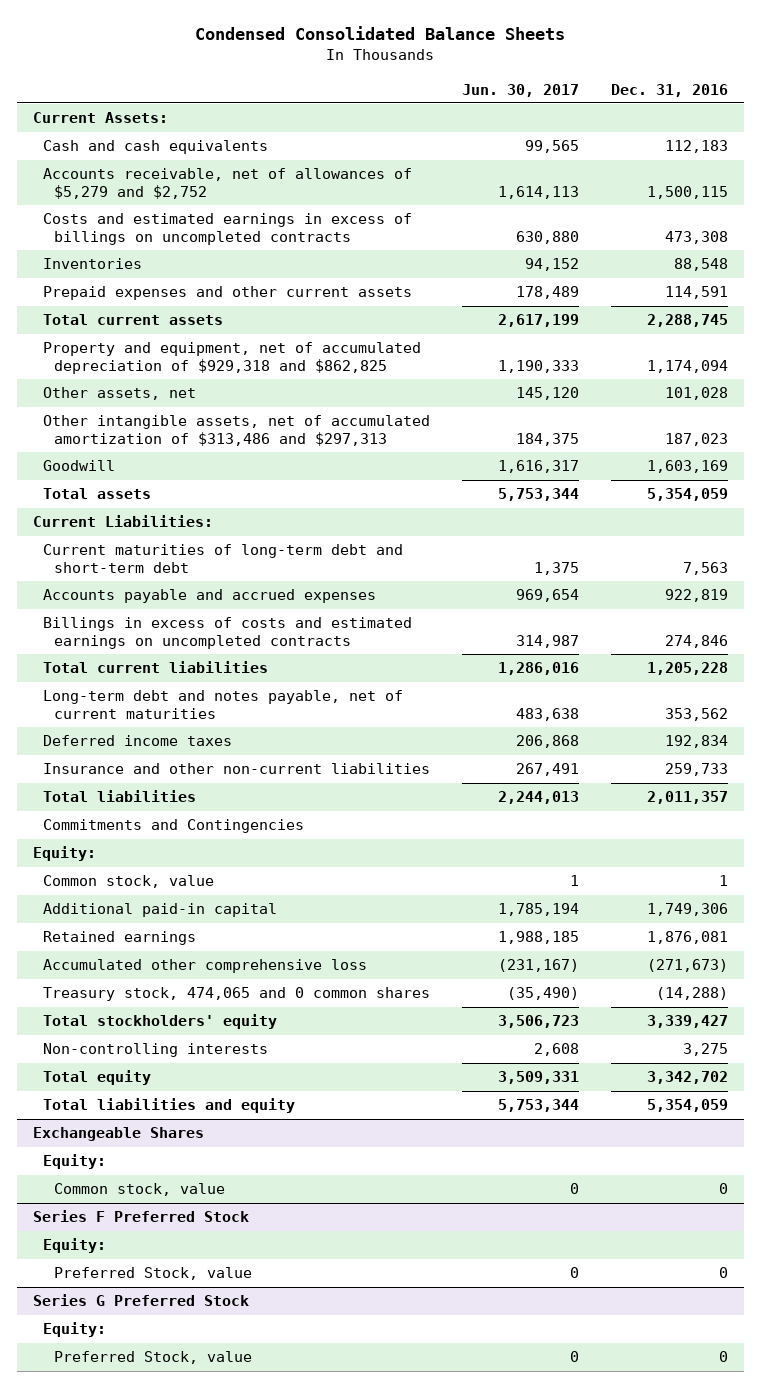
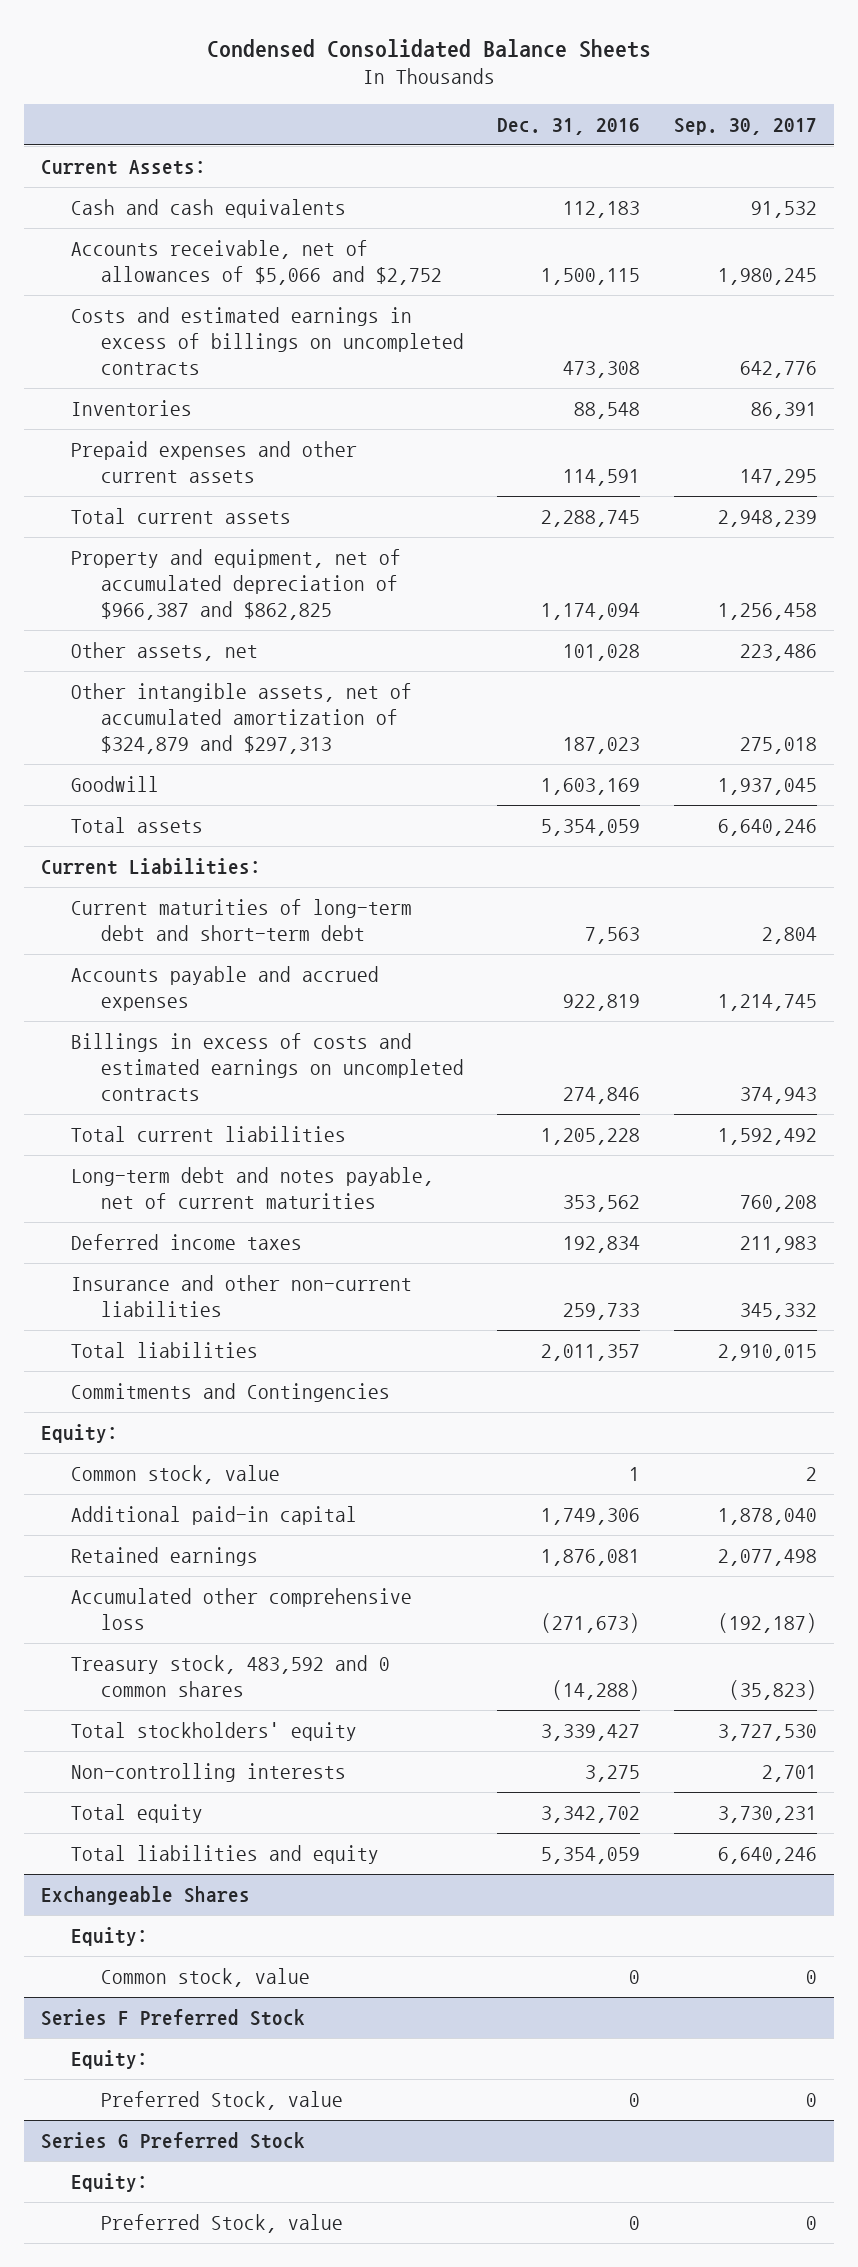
[462,83,580,97] Jun. 30, 2017 -> none
none -> [673,117,817,135] Sep. 30, 2017
[43,168,413,199] Accounts receivable, net of allowances of $5,279 and $2,752 -> [70,239,442,286] Accounts receivable, net of allowances of $5,066 and $2,752
[43,342,422,374] Property and equipment, net of accumulated depreciation of $929,318 and $862,825 -> [70,548,401,621] Property and equipment, net of accumulated depreciation of $966,387 and $862,825
[43,415,431,446] Other intangible assets, net of accumulated amortization of $313,486 and $297,313 -> [70,682,412,755] Other intangible assets, net of accumulated amortization of $324,879 and $297,313
[43,987,431,1002] Treasury stock, 474,065 and 0 common shares -> [70,1654,390,1698] Treasury stock, 483,592 and 0 common shares

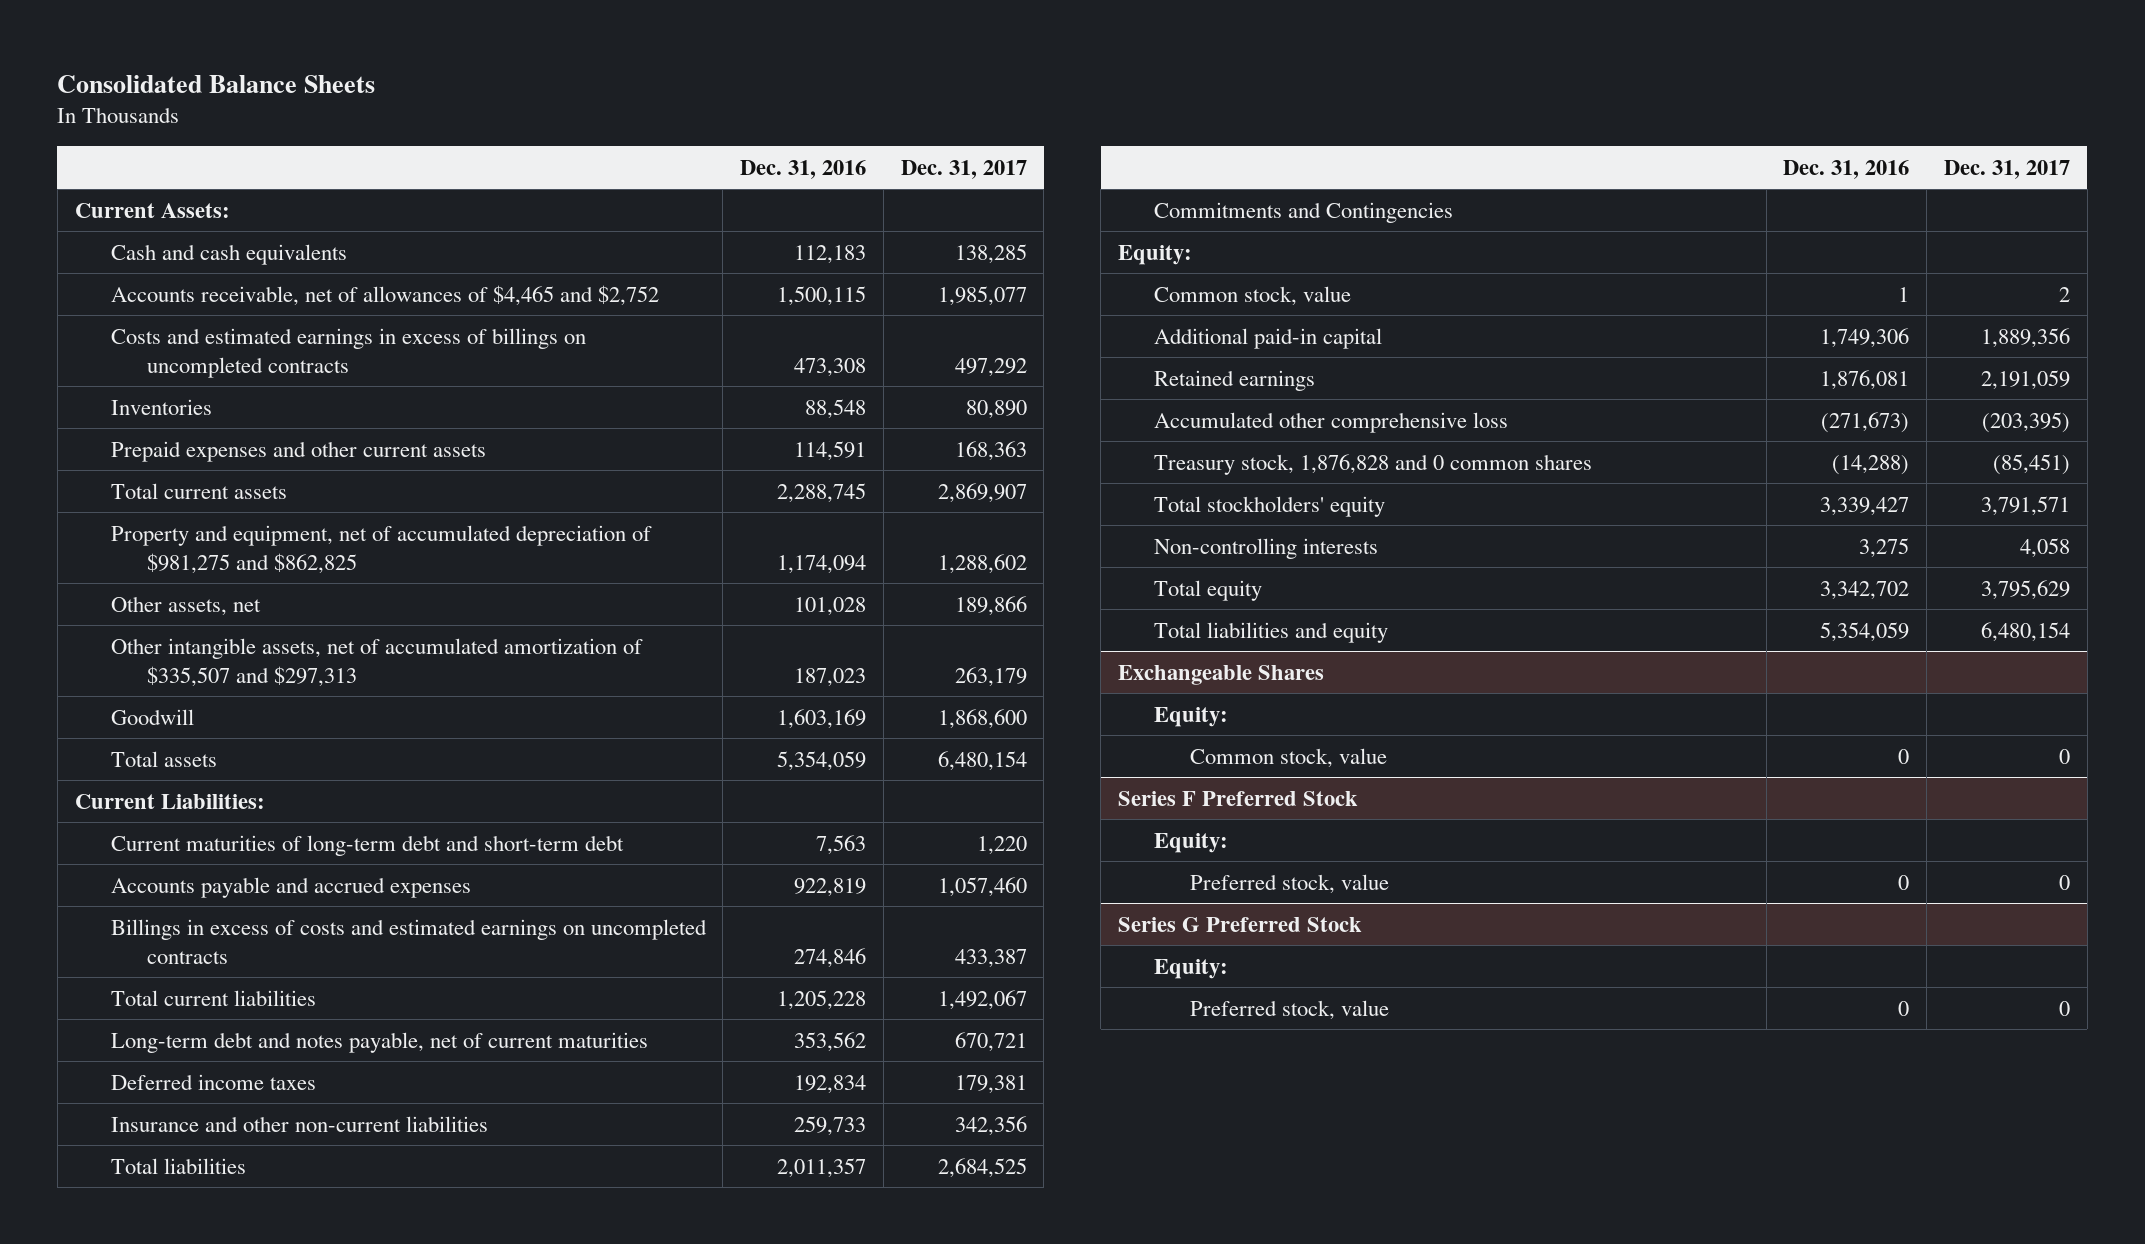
[206,38,651,58] Condensed Consolidated Balance Sheets -> [57,74,376,93] Consolidated Balance Sheets
[673,117,817,135] Sep. 30, 2017 -> none
none -> [900,159,1027,179] Dec. 31, 2017
[70,239,442,286] Accounts receivable, net of allowances of $5,066 and $2,752 -> [110,284,659,306] Accounts receivable, net of allowances of $4,465 and $2,752
[70,548,401,621] Property and equipment, net of accumulated depreciation of $966,387 and $862,825 -> [110,524,652,574] Property and equipment, net of accumulated depreciation of $981,275 and $862,825
[70,682,412,755] Other intangible assets, net of accumulated amortization of $324,879 and $297,313 -> [110,637,643,687] Other intangible assets, net of accumulated amortization of $335,507 and $297,313
[70,1654,390,1698] Treasury stock, 483,592 and 0 common shares -> [1153,453,1592,475] Treasury stock, 1,876,828 and 0 common shares
[100,2090,343,2110] Preferred Stock, value -> [1189,873,1389,894] Preferred stock, value
[100,2213,343,2233] Preferred Stock, value -> [1189,999,1389,1020] Preferred stock, value

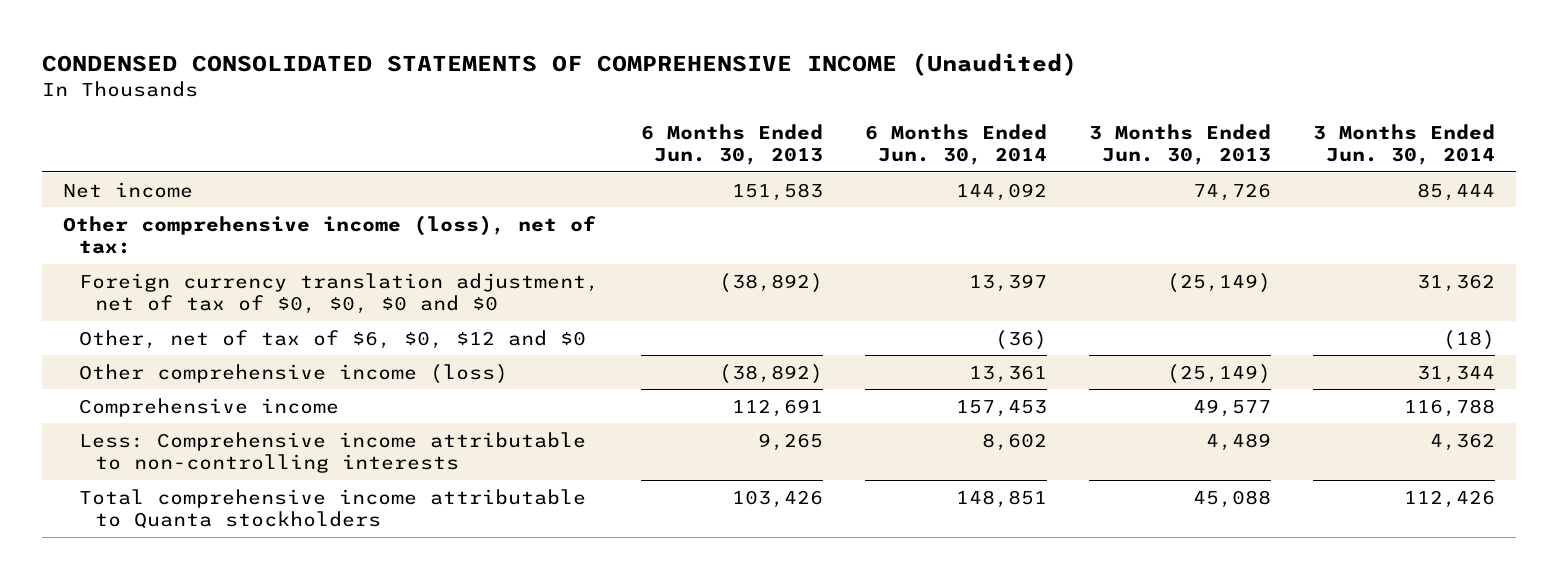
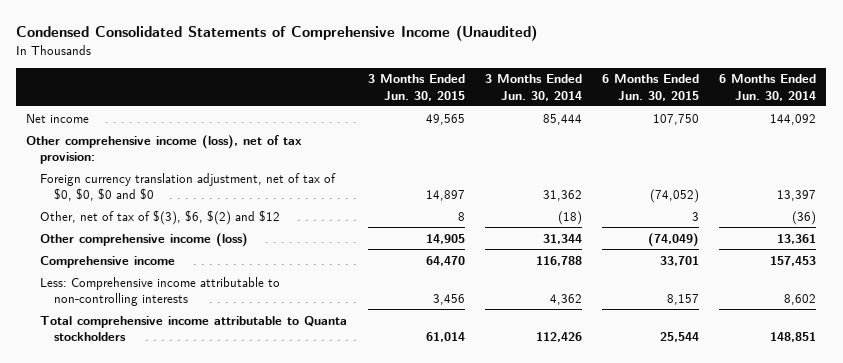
[42,53,1078,77] CONDENSED CONSOLIDATED STATEMENTS OF COMPREHENSIVE INCOME (Unaudited) -> [16,24,538,41] Condensed Consolidated Statements of Comprehensive Income (Unaudited)
[641,123,824,166] 6 Months Ended Jun. 30, 2013 -> none
[1089,123,1272,166] 3 Months Ended Jun. 30, 2013 -> none
none -> [367,74,465,101] 3 Months Ended Jun. 30, 2015
none -> [602,74,700,101] 6 Months Ended Jun. 30, 2015
[63,214,597,255] Other comprehensive income (loss), net of tax: -> [26,134,303,164] Other comprehensive income (loss), net of tax provision:
[79,329,587,349] Other, net of tax of $6, $0, $12 and $0 -> [40,209,281,225] Other, net of tax of $(3), $6, $(2) and $12

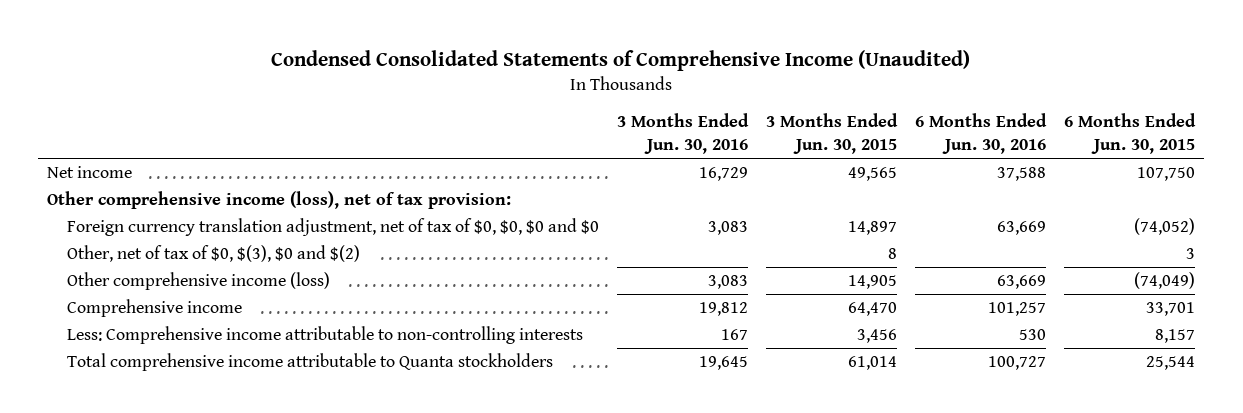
[484,74,582,101] 3 Months Ended Jun. 30, 2014 -> none
[719,74,817,101] 6 Months Ended Jun. 30, 2014 -> none
none -> [617,113,750,155] 3 Months Ended Jun. 30, 2016
none -> [915,113,1048,155] 6 Months Ended Jun. 30, 2016
[40,209,281,225] Other, net of tax of $(3), $6, $(2) and $12 -> [67,245,361,263] Other, net of tax of $0, $(3), $0 and $(2)

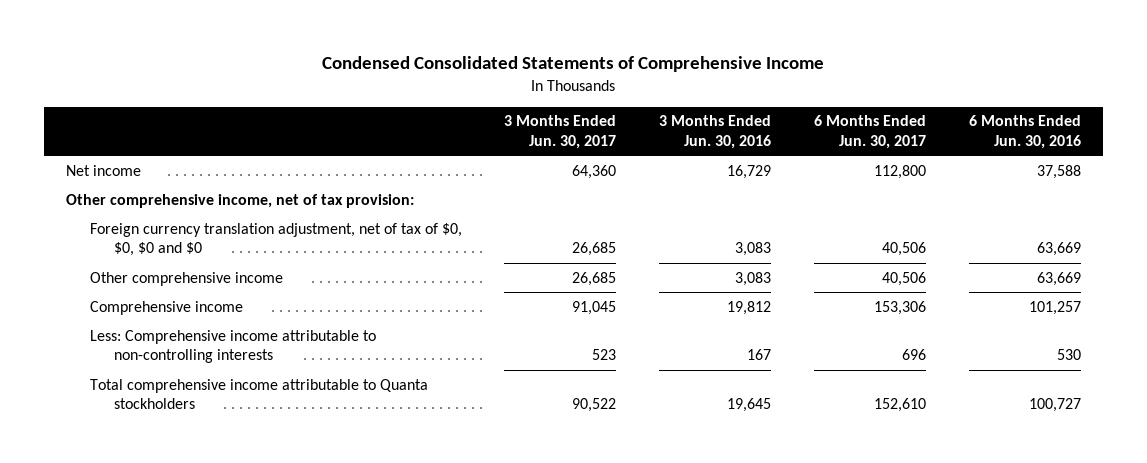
[271,50,971,72] Condensed Consolidated Statements of Comprehensive Income (Unaudited) -> [322,55,825,72] Condensed Consolidated Statements of Comprehensive Income
[766,113,899,155] 3 Months Ended Jun. 30, 2015 -> none
[1064,113,1197,155] 6 Months Ended Jun. 30, 2015 -> none
none -> [504,115,617,149] 3 Months Ended Jun. 30, 2017
none -> [814,115,927,149] 6 Months Ended Jun. 30, 2017
[47,191,512,210] Other comprehensive income (loss), net of tax provision: -> [65,193,414,208] Other comprehensive income, net of tax provision:
[67,245,361,263] Other, net of tax of $0, $(3), $0 and $(2) -> none
[67,272,331,291] Other comprehensive income (loss) -> [89,271,283,286] Other comprehensive income

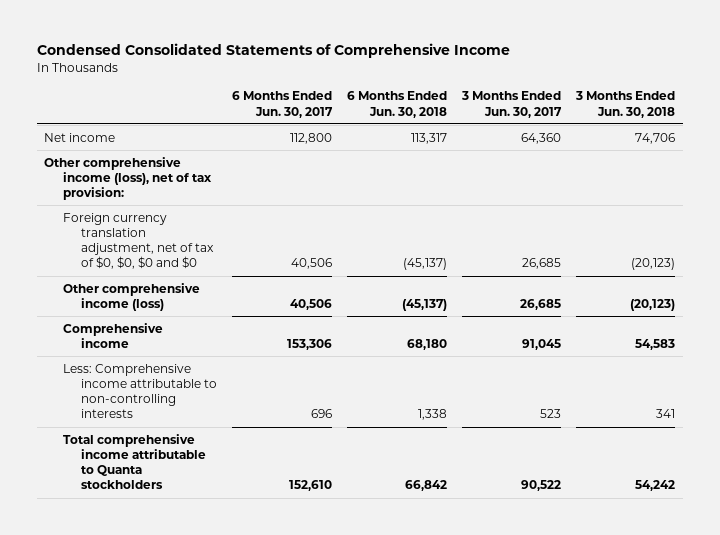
[659,115,772,149] 3 Months Ended Jun. 30, 2016 -> none
[969,115,1082,149] 6 Months Ended Jun. 30, 2016 -> none
none -> [347,91,448,118] 6 Months Ended Jun. 30, 2018
none -> [575,91,676,118] 3 Months Ended Jun. 30, 2018
[65,193,414,208] Other comprehensive income, net of tax provision: -> [44,156,212,201] Other comprehensive income (loss), net of tax provision:
[89,271,283,286] Other comprehensive income -> [62,282,200,311] Other comprehensive income (loss)

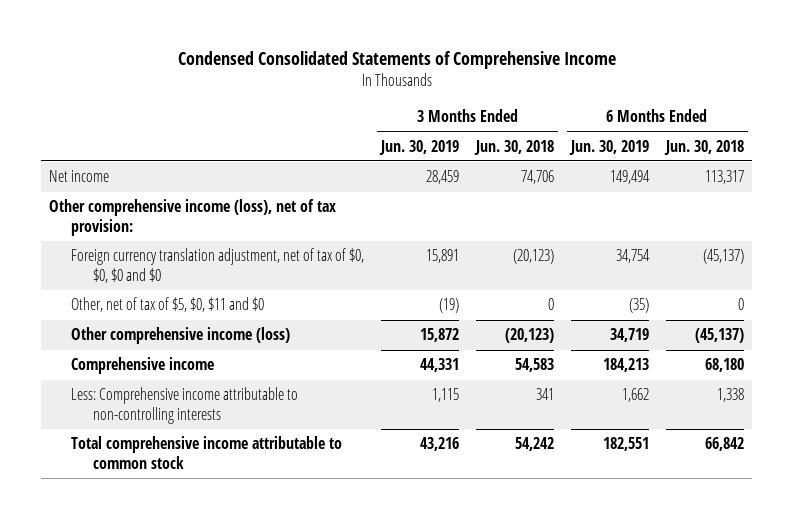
[232,91,334,118] 6 Months Ended Jun. 30, 2017 -> none
[461,91,563,118] 3 Months Ended Jun. 30, 2017 -> none
none -> [379,139,460,155] Jun. 30, 2019
none -> [568,139,649,155] Jun. 30, 2019
none -> [71,297,265,313] Other, net of tax of $5, $0, $11 and $0
[62,433,207,490] Total comprehensive income attributable to Quanta stockholders -> [71,436,343,469] Total comprehensive income attributable to common stock

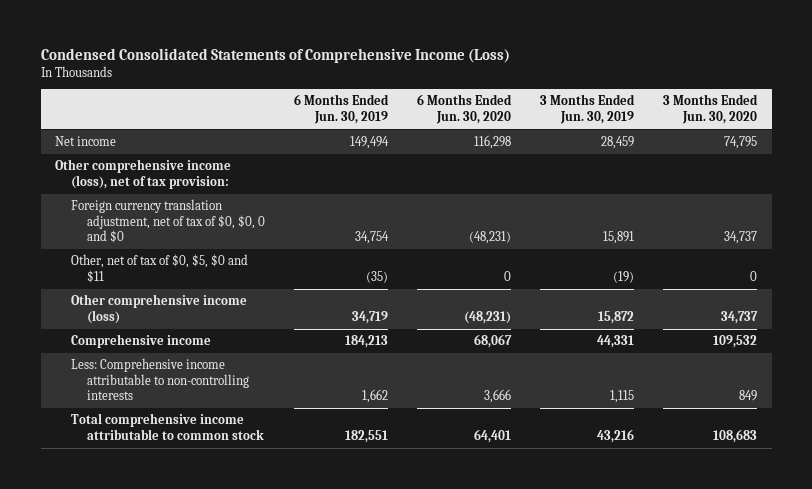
[177,50,616,69] Condensed Consolidated Statements of Comprehensive Income -> [40,47,510,63] Condensed Consolidated Statements of Comprehensive Income (Loss)
[473,139,554,155] Jun. 30, 2018 -> none
[663,139,744,155] Jun. 30, 2018 -> none
none -> [416,94,512,124] 6 Months Ended Jun. 30, 2020
none -> [663,94,759,124] 3 Months Ended Jun. 30, 2020
[71,248,365,283] Foreign currency translation adjustment, net of tax of $0, $0, $0 and $0 -> [70,199,265,244] Foreign currency translation adjustment, net of tax of $0, $0, 0 and $0
[71,297,265,313] Other, net of tax of $5, $0, $11 and $0 -> [70,254,248,283] Other, net of tax of $0, $5, $0 and $11

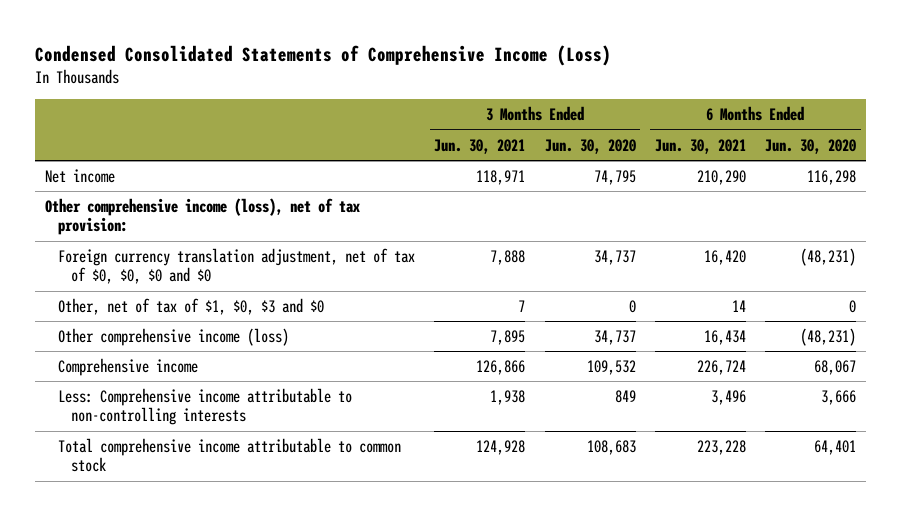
[293,94,389,124] 6 Months Ended Jun. 30, 2019 -> none
[540,94,636,124] 3 Months Ended Jun. 30, 2019 -> none
none -> [434,138,526,154] Jun. 30, 2021
none -> [654,138,746,154] Jun. 30, 2021
[70,199,265,244] Foreign currency translation adjustment, net of tax of $0, $0, 0 and $0 -> [58,247,416,285] Foreign currency translation adjustment, net of tax of $0, $0, $0 and $0
[70,254,248,283] Other, net of tax of $0, $5, $0 and $11 -> [58,297,325,315] Other, net of tax of $1, $0, $3 and $0

